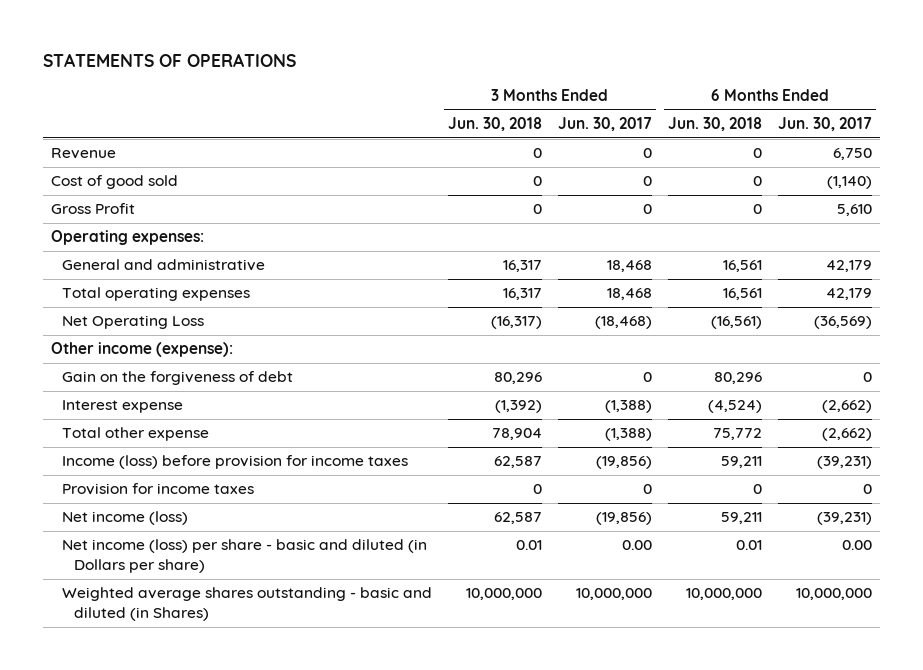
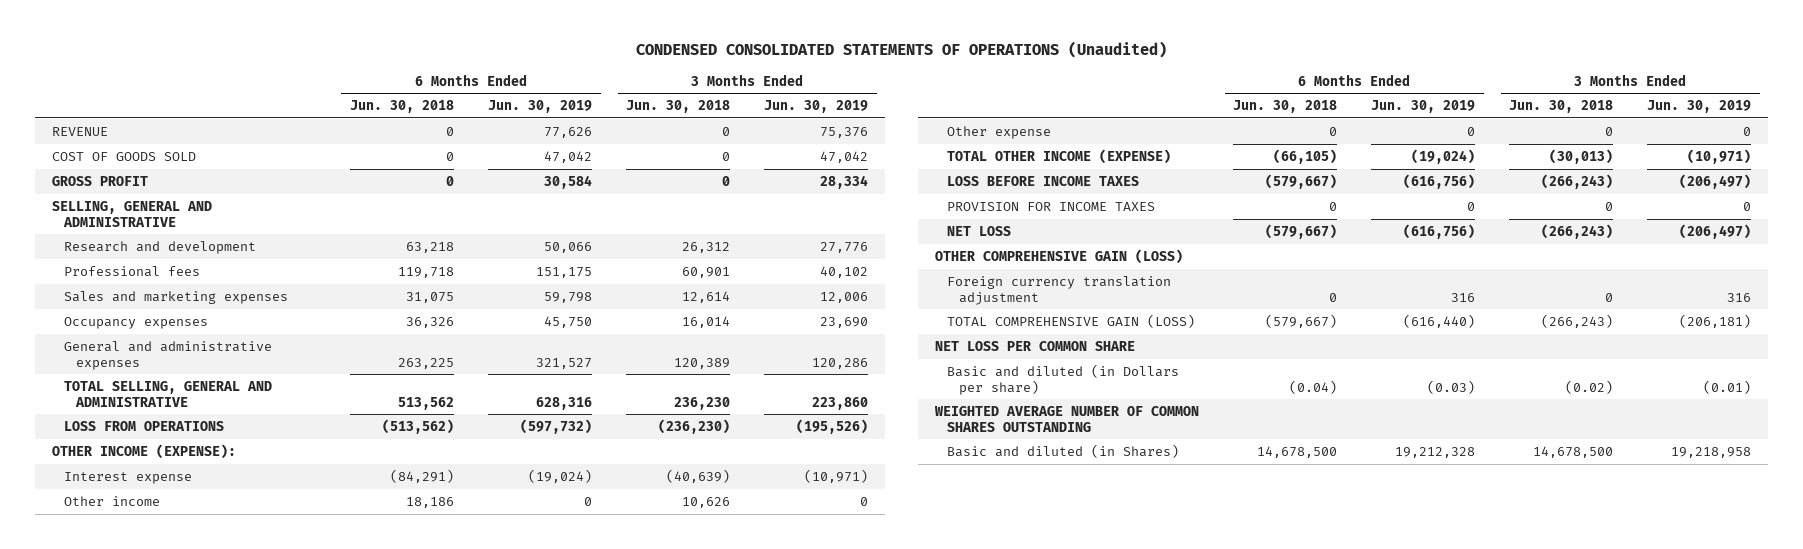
[43,52,297,67] STATEMENTS OF OPERATIONS -> [635,41,1167,59] CONDENSED CONSOLIDATED STATEMENTS OF OPERATIONS (Unaudited)
[558,117,653,132] Jun. 30, 2017 -> none
[778,117,873,132] Jun. 30, 2017 -> none
none -> [488,100,593,114] Jun. 30, 2019
none -> [764,100,869,114] Jun. 30, 2019
[50,230,204,246] Operating expenses: -> none
[62,287,251,302] Total operating expenses -> none
[62,371,294,386] Gain on the forgiveness of debt -> none
[50,148,116,160] Revenue -> [51,126,108,136] REVENUE
[50,175,178,190] Cost of good sold -> [51,151,196,161] COST OF GOODS SOLD
[50,203,135,215] Gross Profit -> [51,175,148,186] GROSS PROFIT
none -> [51,200,212,227] SELLING, GENERAL AND ADMINISTRATIVE
none -> [63,240,256,254] Research and development
none -> [63,265,200,277] Professional fees
none -> [63,290,288,304] Sales and marketing expenses
none -> [63,316,208,329] Occupancy expenses
[62,259,266,272] General and administrative -> [63,340,272,370] General and administrative expenses
[503,260,543,273] 16,317 -> [674,357,731,369] 120,389
[723,260,763,273] 16,561 -> [398,357,455,369] 263,225
none -> [63,380,272,407] TOTAL SELLING, GENERAL AND ADMINISTRATIVE
[62,315,205,330] Net Operating Loss -> [63,420,224,431] LOSS FROM OPERATIONS
[491,316,543,330] (16,317) -> [658,418,731,434] (236,230)
[711,316,763,330] (16,561) -> [382,418,455,434] (513,562)
[50,342,233,358] Other income (expense): -> [51,443,236,459] OTHER INCOME (EXPENSE):
[495,400,543,414] (1,392) -> [666,468,731,483] (40,639)
[708,400,763,414] (4,524) -> [390,468,455,483] (84,291)
none -> [63,495,160,506] Other income
none -> [947,125,1052,139] Other expense
[62,427,210,442] Total other expense -> [947,148,1172,164] TOTAL OTHER INCOME (EXPENSE)
[492,428,543,441] 78,904 -> [1549,148,1614,164] (30,013)
[713,428,763,441] 75,772 -> [1273,148,1338,164] (66,105)
[62,455,409,470] Income (loss) before provision for income taxes -> [947,175,1140,186] LOSS BEFORE INCOME TAXES
[494,456,543,469] 62,587 -> [1541,173,1614,189] (266,243)
[721,456,763,469] 59,211 -> [1265,173,1338,189] (579,667)
[62,483,255,496] Provision for income taxes -> [947,201,1156,211] PROVISION FOR INCOME TAXES
[62,511,189,526] Net income (loss) -> [947,225,1012,236] NET LOSS
[494,512,543,525] 62,587 -> [1541,223,1614,239] (266,243)
[721,512,763,525] 59,211 -> [1265,223,1338,239] (579,667)
none -> [935,248,1184,264] OTHER COMPREHENSIVE GAIN (LOSS)
none -> [947,275,1172,305] Foreign currency translation adjustment
none -> [947,313,1196,328] TOTAL COMPREHENSIVE GAIN (LOSS)
none -> [935,340,1136,351] NET LOSS PER COMMON SHARE
[62,539,428,574] Net income (loss) per share - basic and diluted (in Dollars per share) -> [947,363,1180,395] Basic and diluted (in Dollars per share)
[516,540,543,551] 0.01 -> [1565,379,1614,394] (0.02)
[736,540,763,551] 0.01 -> [1289,379,1338,394] (0.04)
none -> [934,405,1200,432] WEIGHTED AVERAGE NUMBER OF COMMON SHARES OUTSTANDING
[62,587,433,622] Weighted average shares outstanding - basic and diluted (in Shares) -> [947,443,1180,458] Basic and diluted (in Shares)
[466,588,543,601] 10,000,000 -> [1533,445,1614,458] 14,678,500
[686,588,763,601] 10,000,000 -> [1257,445,1338,458] 14,678,500

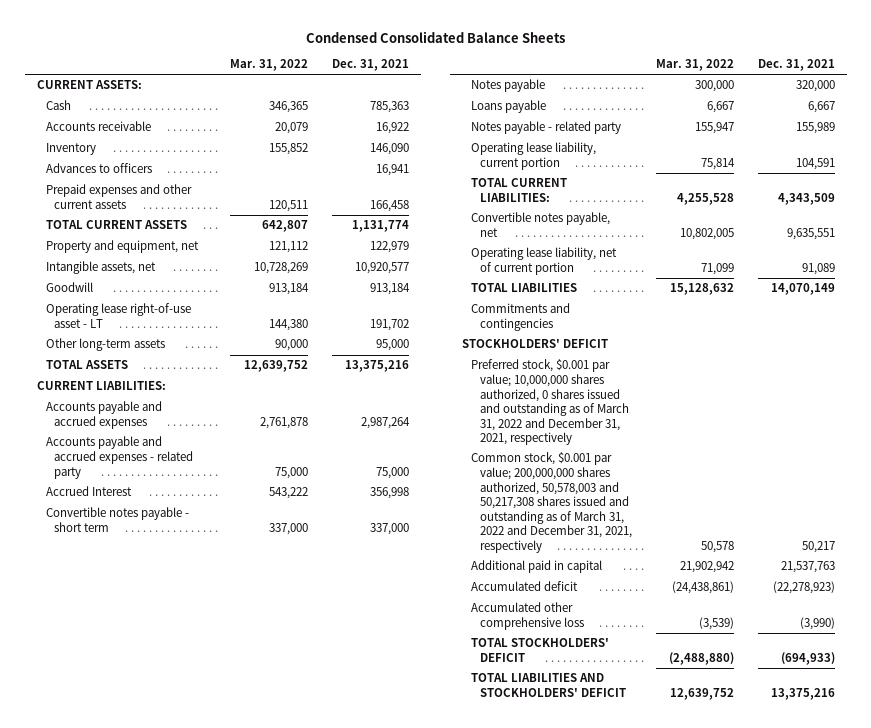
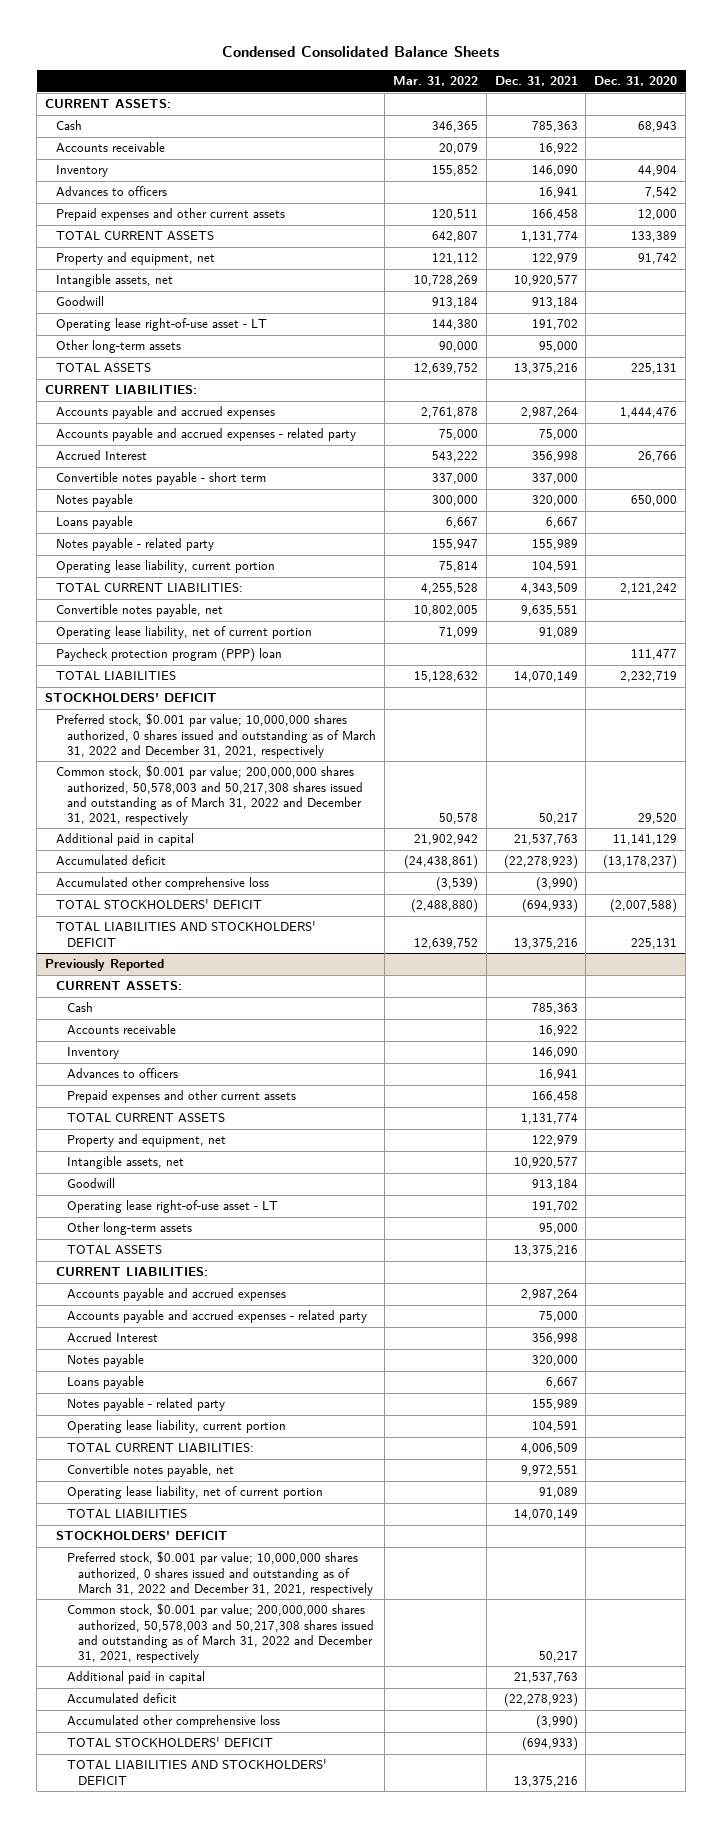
none -> [594,76,678,87] Dec. 31, 2020
none -> [55,648,282,663] Paycheck protection program (PPP) loan
[470,303,570,332] Commitments and contingencies -> none
none -> [44,959,164,972] Previously Reported
none -> [55,981,182,991] CURRENT ASSETS:
none -> [66,1002,93,1013] Cash
none -> [66,1024,176,1035] Accounts receivable
none -> [66,1047,119,1060] Inventory
none -> [66,1068,178,1079] Advances to officers
none -> [66,1090,296,1104] Prepaid expenses and other current assets
none -> [66,1113,225,1123] TOTAL CURRENT ASSETS
none -> [66,1134,226,1148] Property and equipment, net
none -> [66,1156,184,1170] Intangible assets, net
none -> [66,1178,115,1189] Goodwill
none -> [66,1200,278,1214] Operating lease right-of-use asset - LT
none -> [66,1222,192,1236] Other long-term assets
none -> [66,1245,162,1255] TOTAL ASSETS
none -> [55,1267,208,1277] CURRENT LIABILITIES:
none -> [66,1288,286,1302] Accounts payable and accrued expenses
none -> [66,1310,367,1324] Accounts payable and accrued expenses - related party
none -> [66,1332,158,1343] Accrued Interest
none -> [66,1354,144,1368] Notes payable
none -> [66,1376,144,1390] Loans payable
none -> [66,1398,225,1412] Notes payable - related party
none -> [66,1420,286,1434] Operating lease liability, current portion
none -> [66,1443,254,1453] TOTAL CURRENT LIABILITIES:
none -> [66,1464,234,1478] Convertible notes payable, net
none -> [66,1486,323,1500] Operating lease liability, net of current portion
none -> [66,1509,187,1519] TOTAL LIABILITIES
none -> [55,1531,228,1541] STOCKHOLDERS' DEFICIT
none -> [66,1551,373,1596] Preferred stock, $0.001 par value; 10,000,000 shares authorized, 0 shares issued and outstanding as of March 31, 2022 and December 31, 2021, respectively
none -> [66,1603,374,1663] Common stock, $0.001 par value; 200,000,000 shares authorized, 50,578,003 and 50,217,308 shares issued and outstanding as of March 31, 2022 and December 31, 2021, respectively
none -> [66,1671,205,1685] Additional paid in capital
none -> [66,1693,177,1704] Accumulated deficit
none -> [66,1715,280,1729] Accumulated other comprehensive loss
none -> [66,1737,273,1748] TOTAL STOCKHOLDERS' DEFICIT
none -> [66,1759,327,1785] TOTAL LIABILITIES AND STOCKHOLDERS' DEFICIT

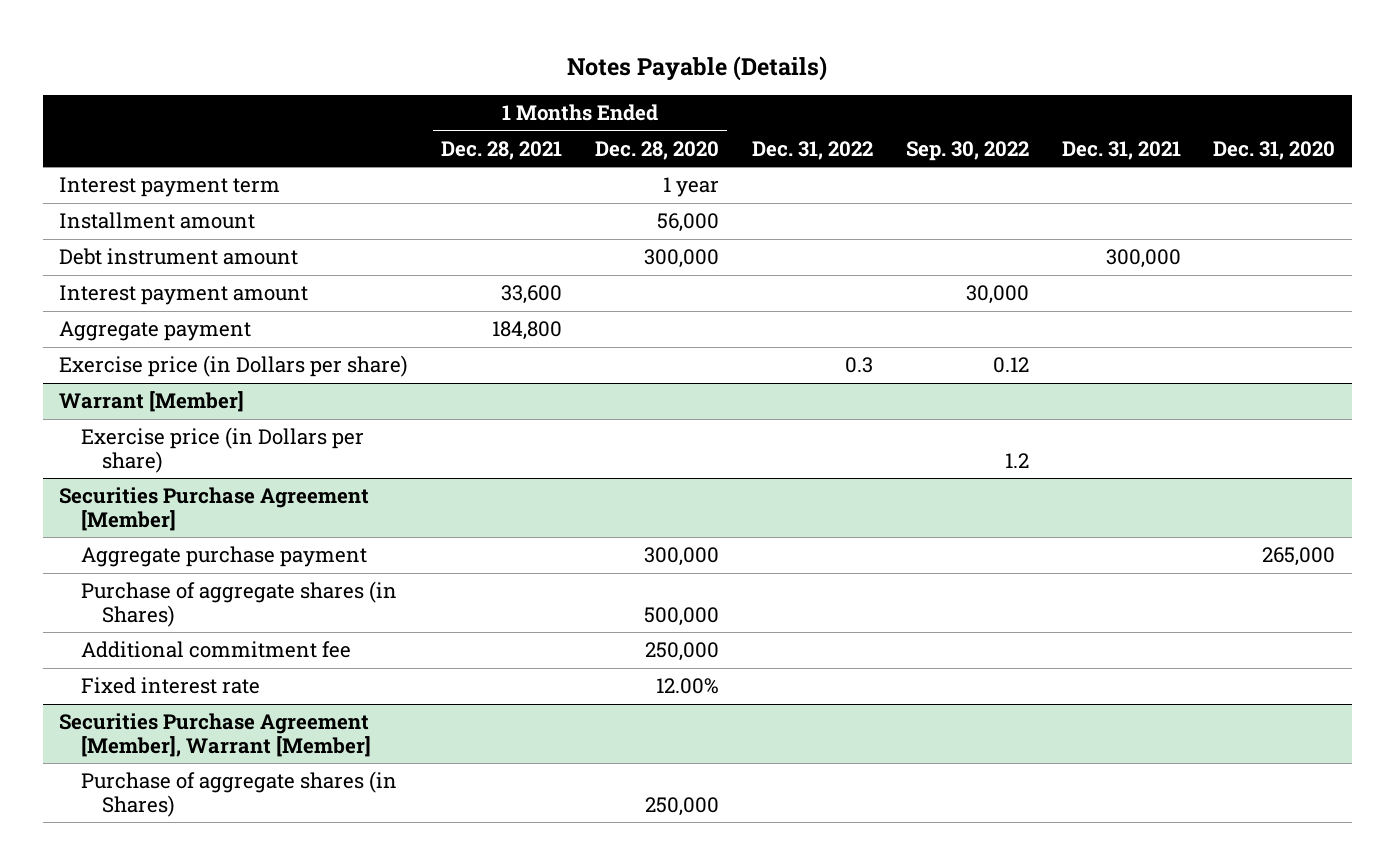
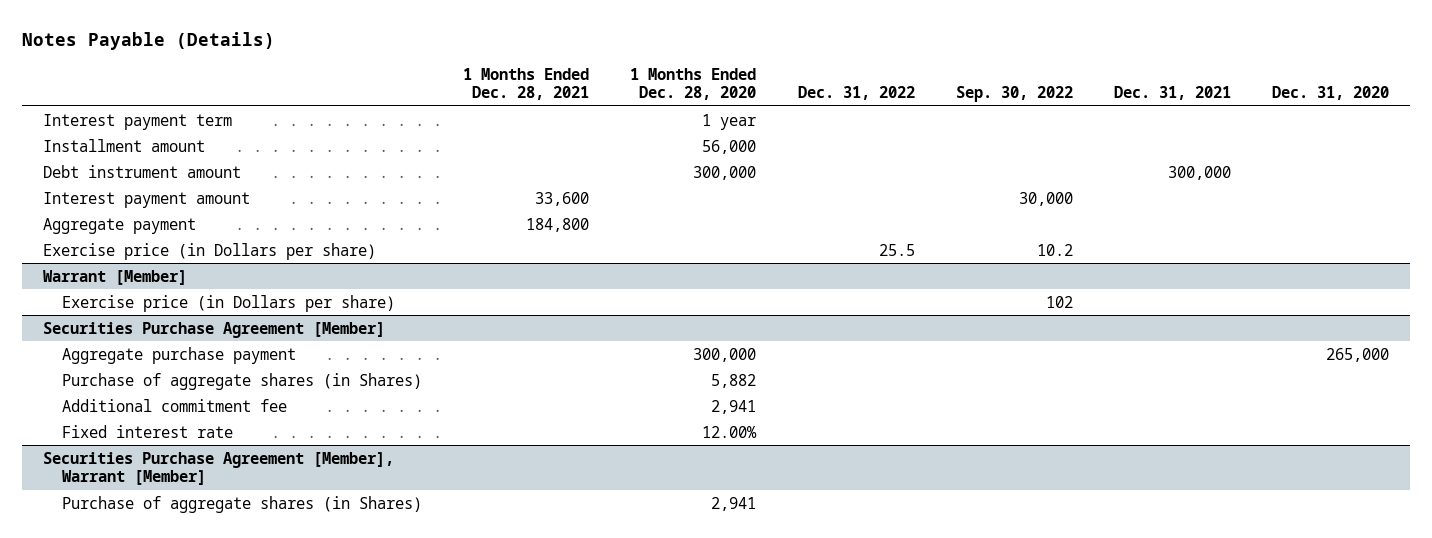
[844,357,873,374] 0.3 -> [878,243,915,256] 25.5
[992,357,1029,374] 0.12 -> [1036,243,1073,256] 10.2
[1004,452,1029,468] 1.2 -> [1045,295,1073,308] 102
[644,606,720,626] 500,000 -> [711,373,757,388] 5,882
[645,642,720,662] 250,000 -> [711,399,757,414] 2,941
[645,796,720,816] 250,000 -> [711,496,757,511] 2,941

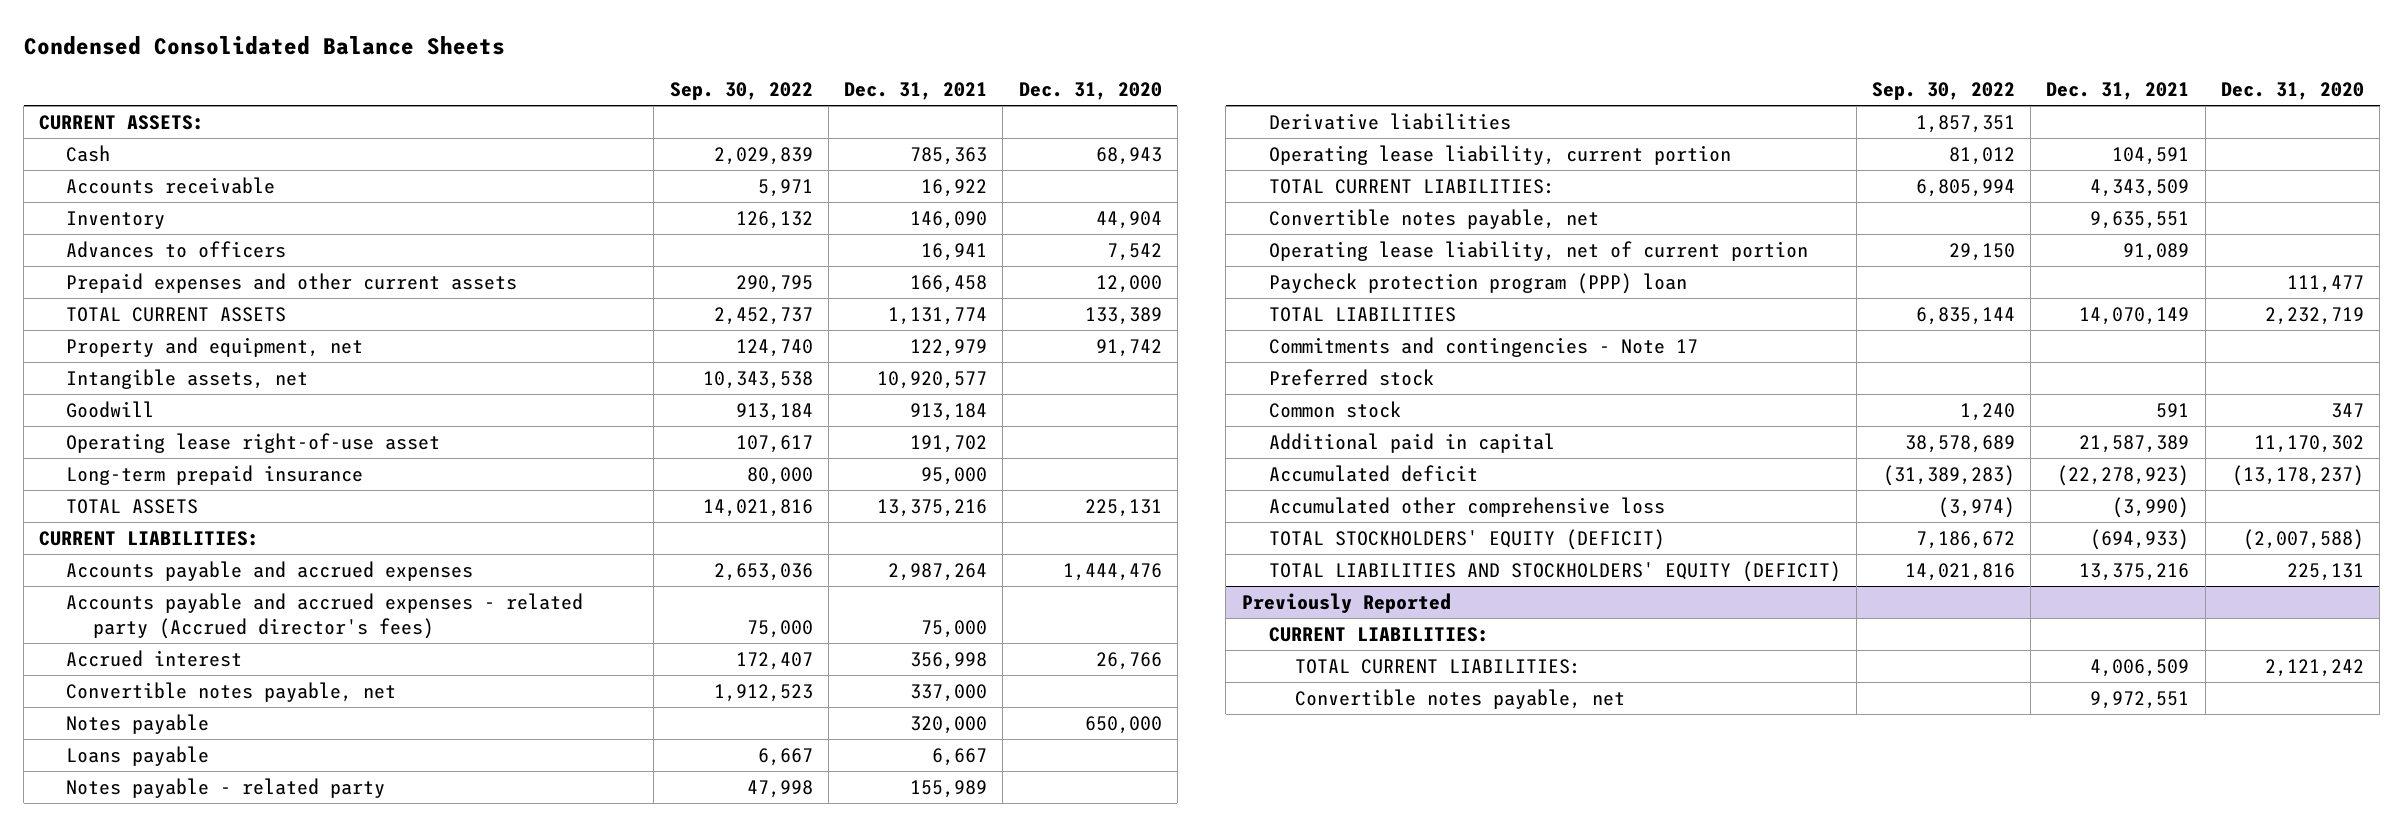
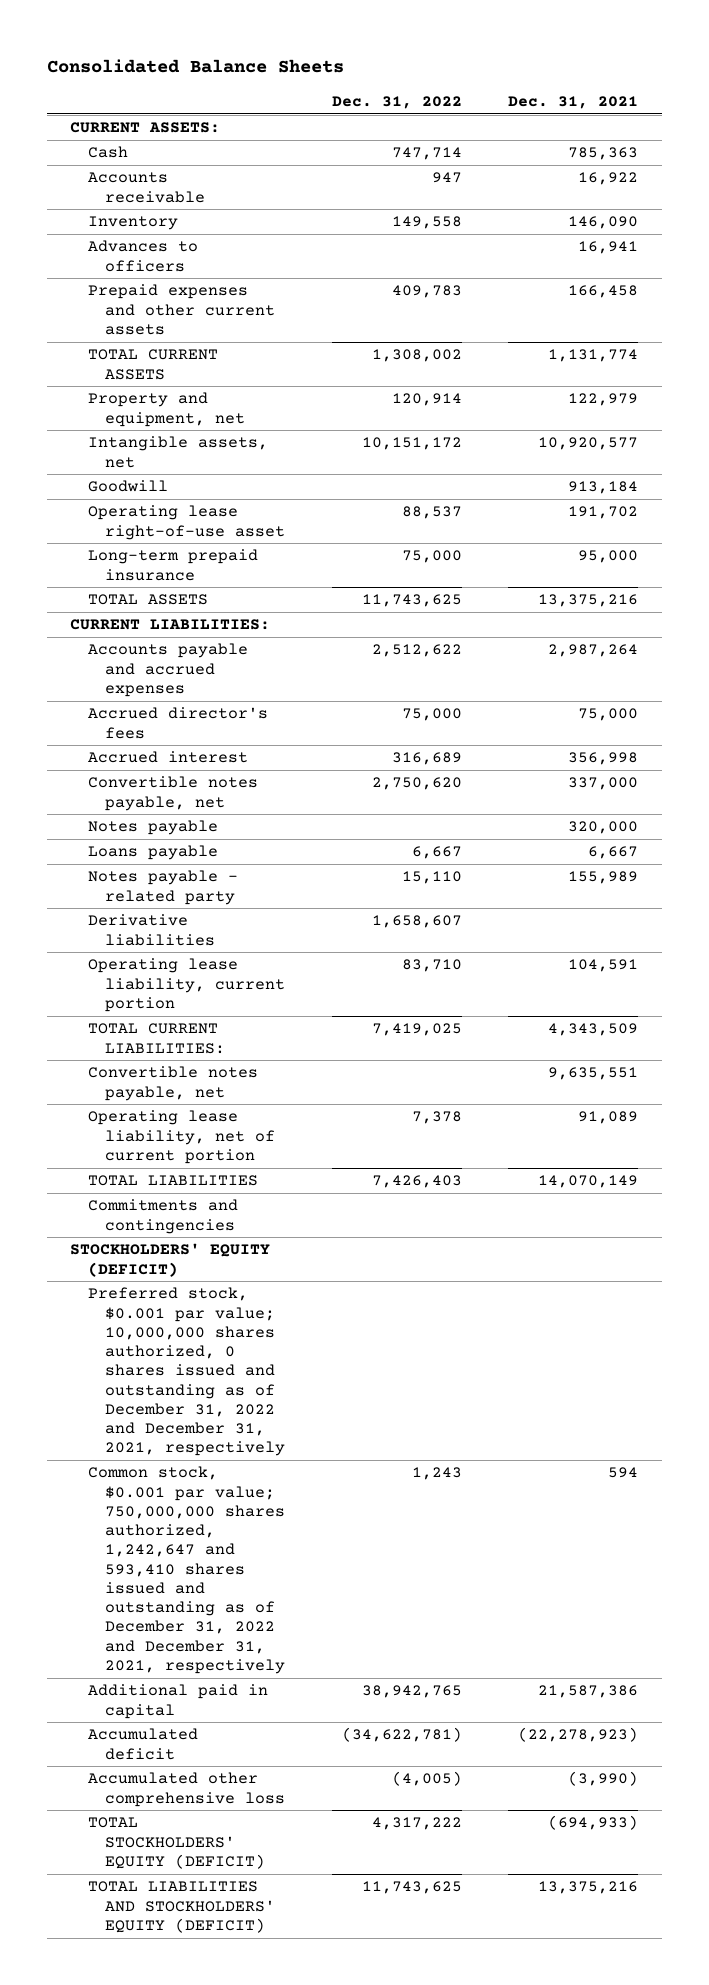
[23,35,505,55] Condensed Consolidated Balance Sheets -> [46,59,344,74] Consolidated Balance Sheets
[669,82,813,101] Sep. 30, 2022 -> none
[1018,82,1162,101] Dec. 31, 2020 -> none
none -> [331,95,462,109] Dec. 31, 2022
[66,592,584,639] Accounts payable and accrued expenses - related party (Accrued director's fees) -> none
none -> [87,707,268,739] Accrued director's fees
[1268,272,1687,294] Paycheck protection program (PPP) loan -> none
[1268,400,1401,418] Common stock -> none
[1268,336,1698,357] Commitments and contingencies - Note 17 -> [87,1199,238,1234] Commitments and contingencies
none -> [70,1243,271,1277] STOCKHOLDERS' EQUITY (DEFICIT)
[1268,368,1434,386] Preferred stock -> [87,1287,286,1457] Preferred stock, $0.001 par value; 10,000,000 shares authorized, 0 shares issued and outstanding as of December 31, 2022 and December 31, 2021, respectively
none -> [87,1466,286,1674] Common stock, $0.001 par value; 750,000,000 shares authorized, 1,242,647 and 593,410 shares issued and outstanding as of December 31, 2022 and December 31, 2021, respectively
[2079,434,2190,453] 21,587,389 -> [538,1685,639,1699] 21,587,386
[1241,592,1451,613] Previously Reported -> none
[1268,626,1489,642] CURRENT LIABILITIES: -> none
[1295,658,1582,674] TOTAL CURRENT LIABILITIES: -> none
[1295,688,1626,709] Convertible notes payable, net -> none

